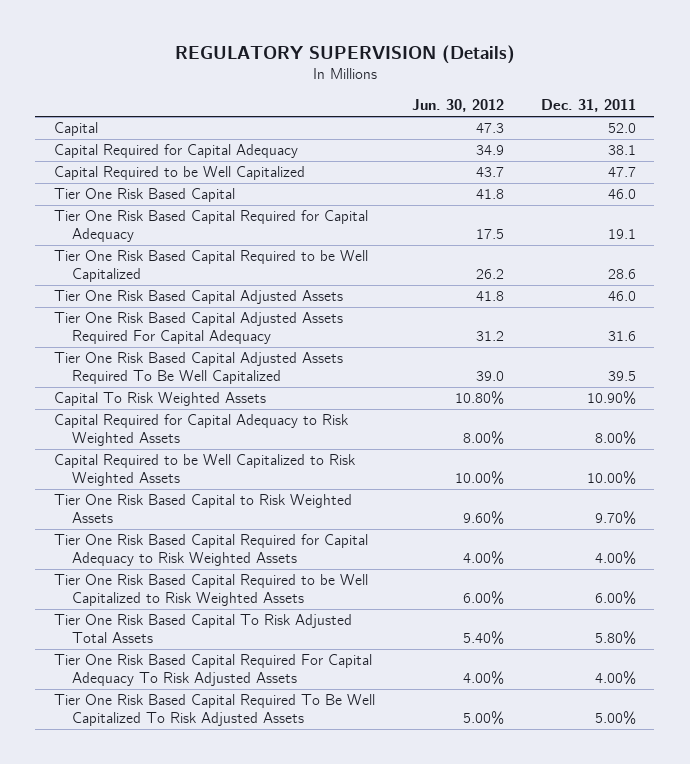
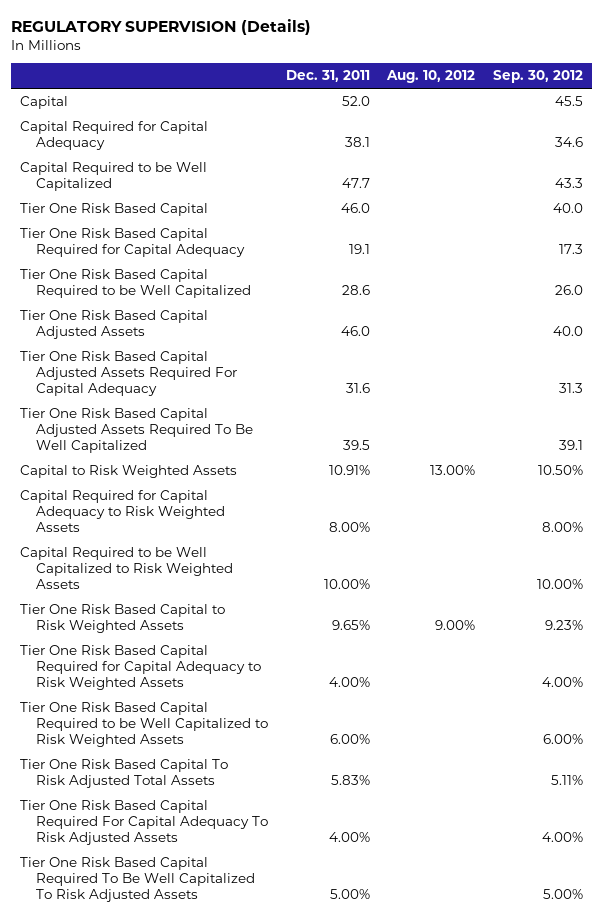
[411,99,504,113] Jun. 30, 2012 -> none
none -> [386,70,476,84] Aug. 10, 2012
none -> [492,70,583,84] Sep. 30, 2012
[53,392,266,407] Capital To Risk Weighted Assets -> [19,465,237,479] Capital to Risk Weighted Assets
[586,391,636,406] 10.90% -> [328,465,370,476] 10.91%
[594,510,636,525] 9.70% -> [331,620,370,631] 9.65%
[594,630,636,645] 5.80% -> [330,775,370,786] 5.83%

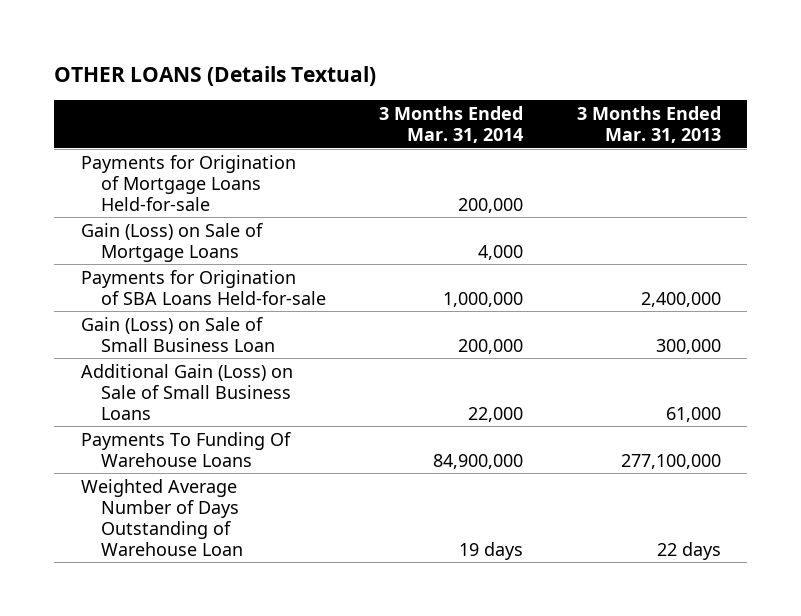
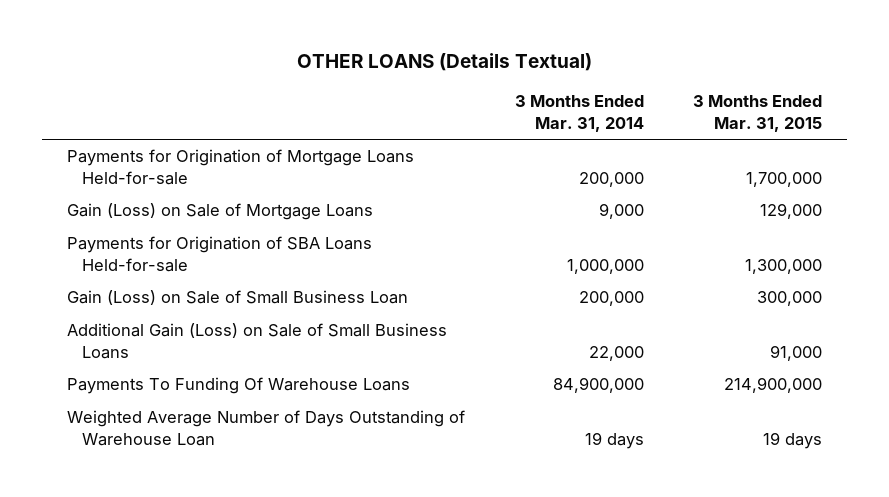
[576,105,721,143] 3 Months Ended Mar. 31, 2013 -> none
none -> [693,95,823,132] 3 Months Ended Mar. 31, 2015
[478,244,524,260] 4,000 -> [598,203,644,220] 9,000

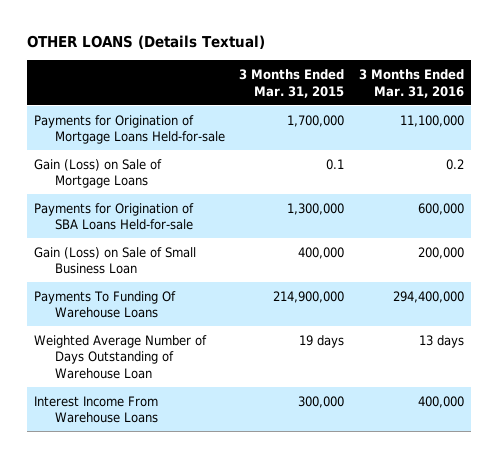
[514,95,644,132] 3 Months Ended Mar. 31, 2014 -> none
none -> [359,68,465,98] 3 Months Ended Mar. 31, 2016
[760,203,823,220] 129,000 -> [326,158,345,170] 0.1
[66,323,447,360] Additional Gain (Loss) on Sale of Small Business Loans -> none
[757,291,823,307] 300,000 -> [298,246,345,259] 400,000
none -> [34,395,159,424] Interest Income From Warehouse Loans

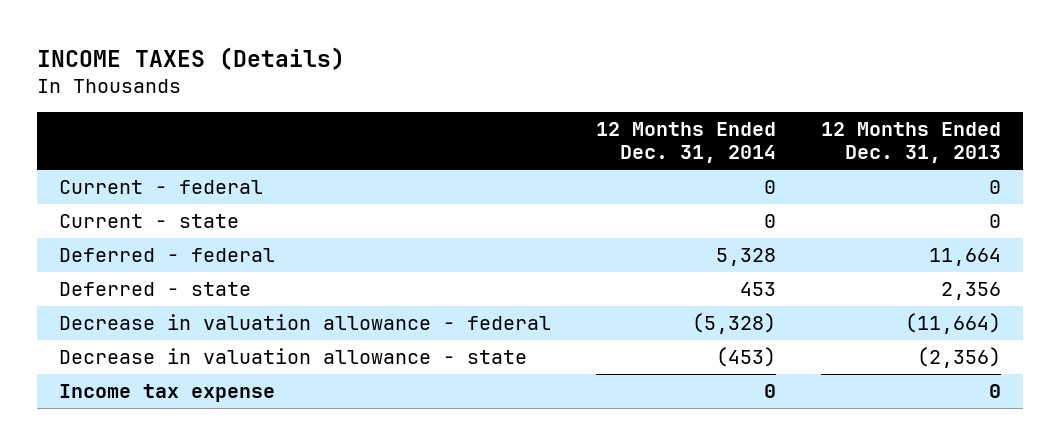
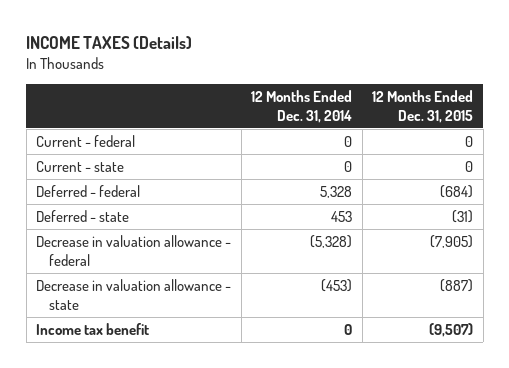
[820,122,1001,164] 12 Months Ended Dec. 31, 2013 -> none
none -> [372,89,474,123] 12 Months Ended Dec. 31, 2015
[59,384,276,403] Income tax expense -> [36,322,150,335] Income tax benefit

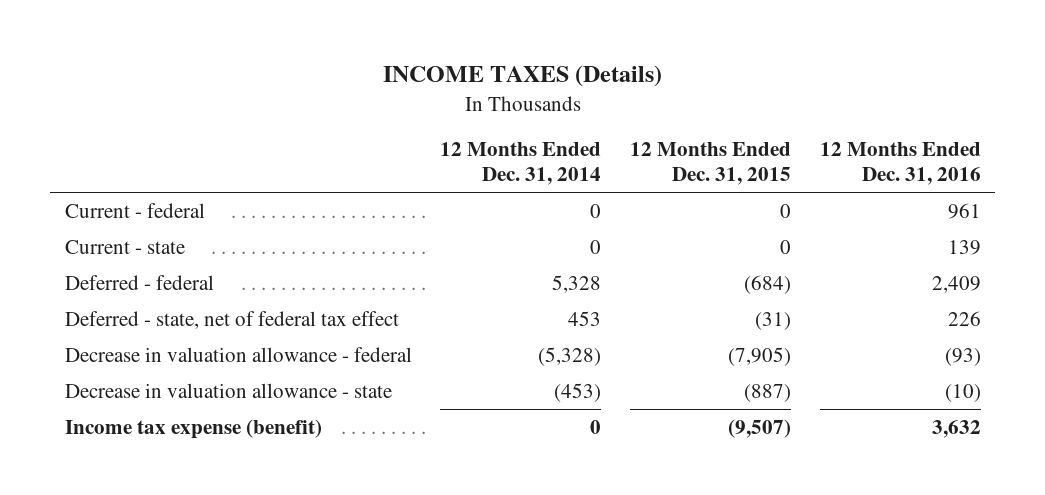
none -> [819,142,981,186] 12 Months Ended Dec. 31, 2016
[36,209,130,222] Deferred - state -> [64,310,399,329] Deferred - state, net of federal tax effect
[36,322,150,335] Income tax benefit -> [64,418,322,439] Income tax expense (benefit)

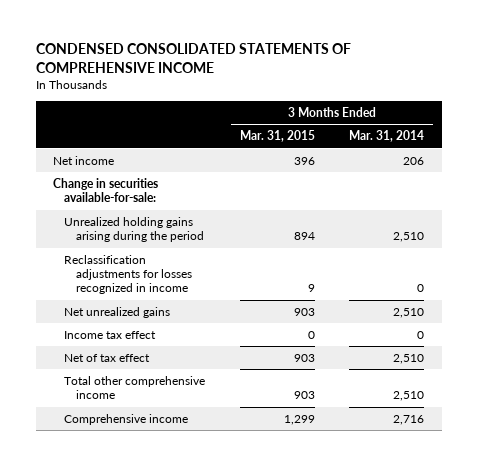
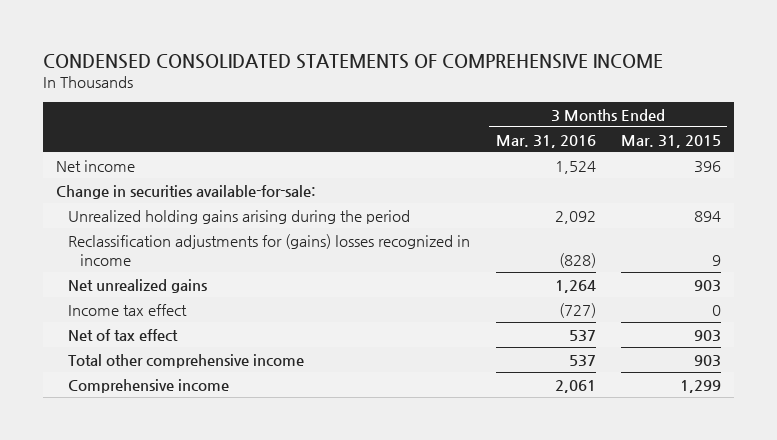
[349,130,425,143] Mar. 31, 2014 -> none
none -> [495,134,596,148] Mar. 31, 2016
[64,255,192,295] Reclassification adjustments for losses recognized in income -> [68,233,471,267] Reclassification adjustments for (gains) losses recognized in income

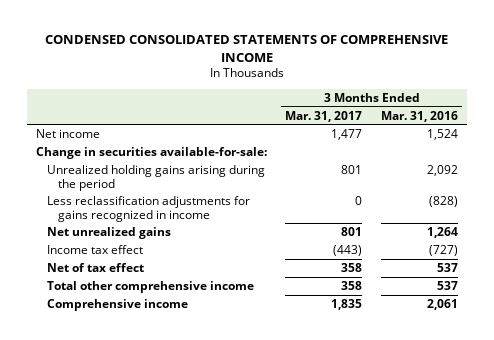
[621,134,722,148] Mar. 31, 2015 -> none
none -> [285,110,363,122] Mar. 31, 2017
[68,233,471,267] Reclassification adjustments for (gains) losses recognized in income -> [46,195,250,222] Less reclassification adjustments for gains recognized in income

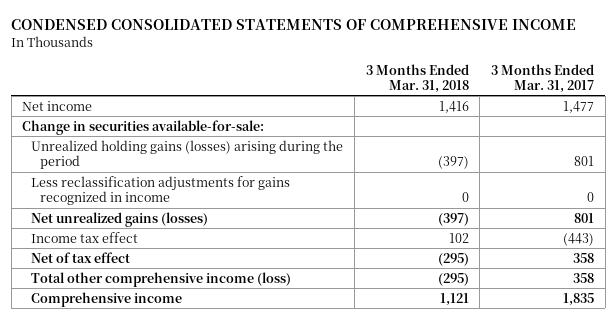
[380,110,458,122] Mar. 31, 2016 -> none
none -> [365,63,469,93] 3 Months Ended Mar. 31, 2018
[46,164,265,191] Unrealized holding gains arising during the period -> [31,139,344,169] Unrealized holding gains (losses) arising during the period
[46,226,171,239] Net unrealized gains -> [31,211,209,227] Net unrealized gains (losses)
[46,280,254,293] Total other comprehensive income -> [31,271,292,287] Total other comprehensive income (loss)

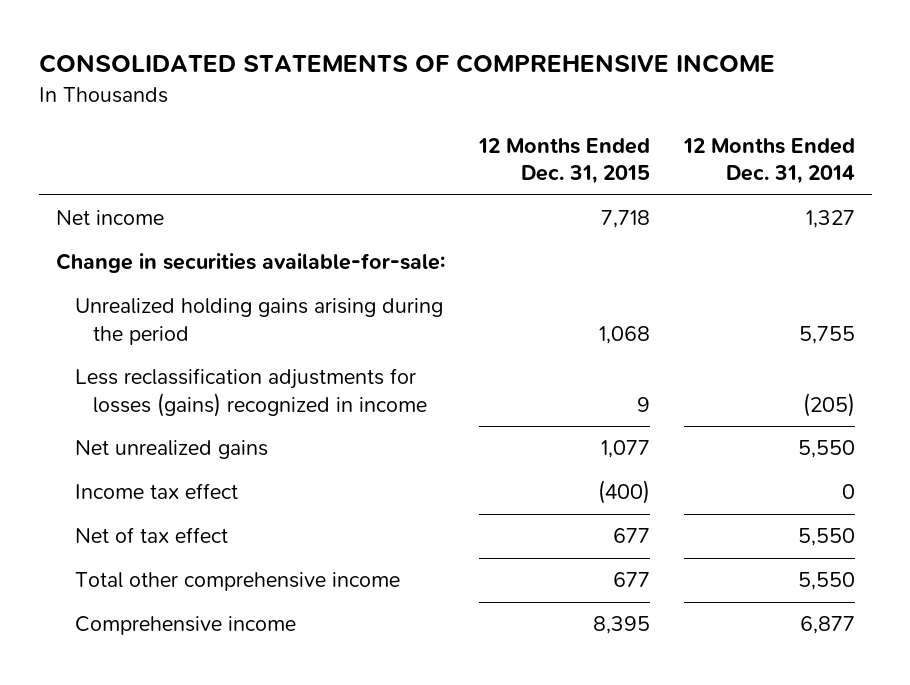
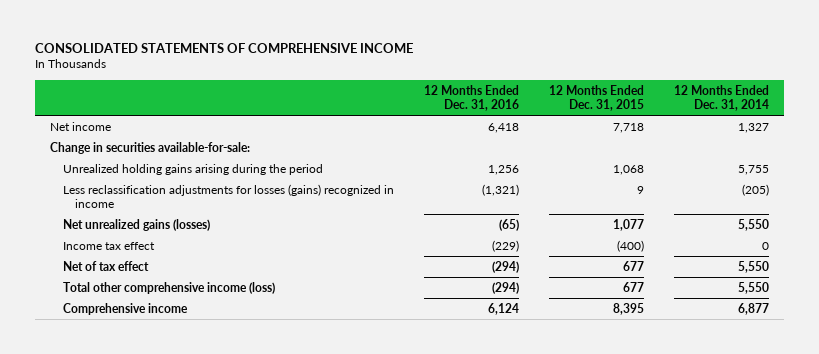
none -> [423,84,519,111] 12 Months Ended Dec. 31, 2016
[74,440,268,460] Net unrealized gains -> [62,218,210,231] Net unrealized gains (losses)
[74,572,400,592] Total other comprehensive income -> [62,281,275,294] Total other comprehensive income (loss)

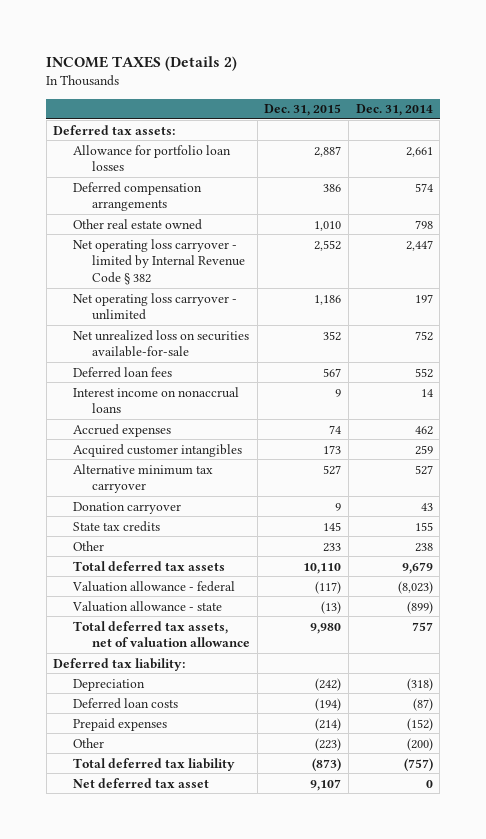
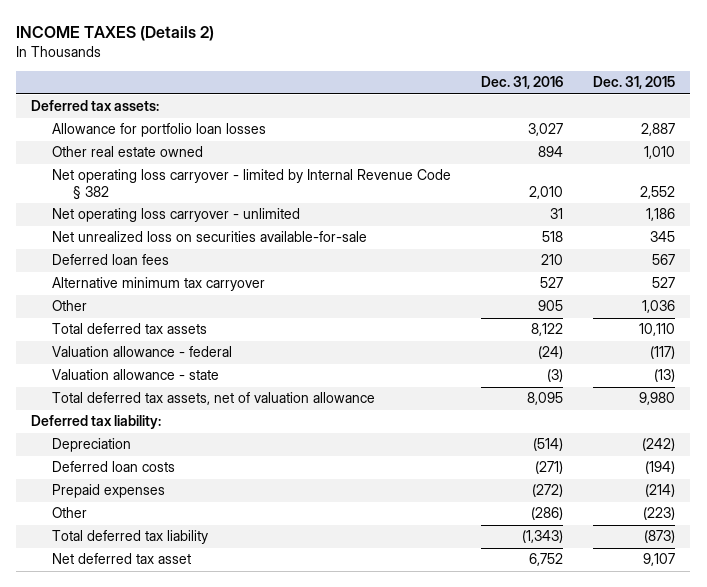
[355,104,433,117] Dec. 31, 2014 -> none
none -> [481,76,564,90] Dec. 31, 2016
[72,181,202,212] Deferred compensation arrangements -> none
[323,330,342,341] 352 -> [650,231,676,243] 345
[72,386,239,414] Interest income on nonaccrual loans -> none
[72,423,171,437] Accrued expenses -> none
[72,443,242,457] Acquired customer intangibles -> none
[72,501,181,514] Donation carryover -> none
[72,520,160,532] State tax credits -> none
[323,542,342,552] 233 -> [642,300,676,314] 1,036

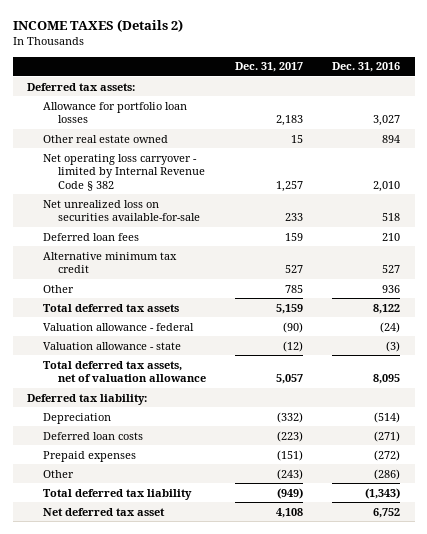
[593,76,676,90] Dec. 31, 2015 -> none
none -> [235,62,304,73] Dec. 31, 2017
[52,208,301,223] Net operating loss carryover - unlimited -> none
[52,277,266,292] Alternative minimum tax carryover -> [42,251,177,274] Alternative minimum tax credit
[538,300,564,312] 905 -> [382,284,401,293] 936

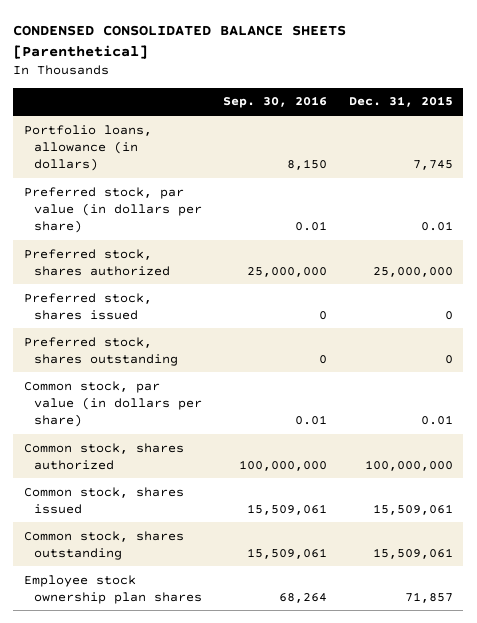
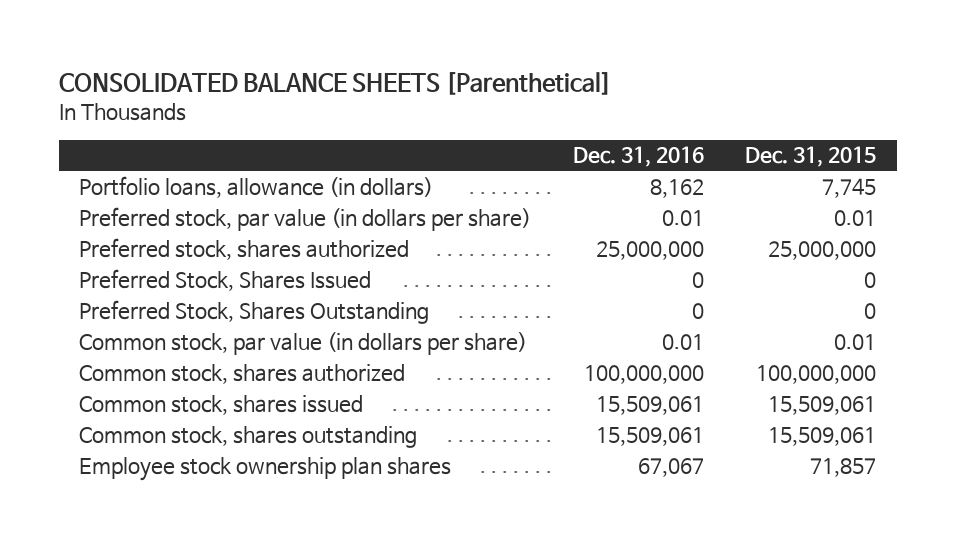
[13,24,347,59] CONDENSED CONSOLIDATED BALANCE SHEETS [Parenthetical] -> [58,71,612,95] CONSOLIDATED BALANCE SHEETS [Parenthetical]
[223,96,328,109] Sep. 30, 2016 -> none
none -> [572,146,704,168] Dec. 31, 2016
[24,292,153,320] Preferred stock, shares issued -> [79,268,372,291] Preferred Stock, Shares Issued
[24,336,178,366] Preferred stock, shares outstanding -> [79,299,430,324] Preferred Stock, Shares Outstanding

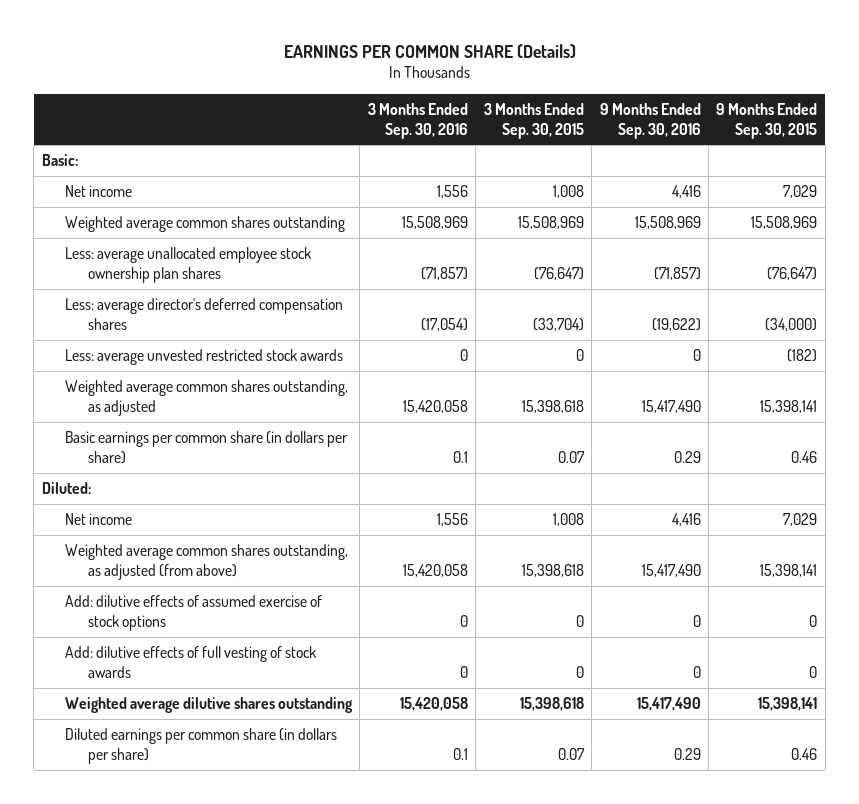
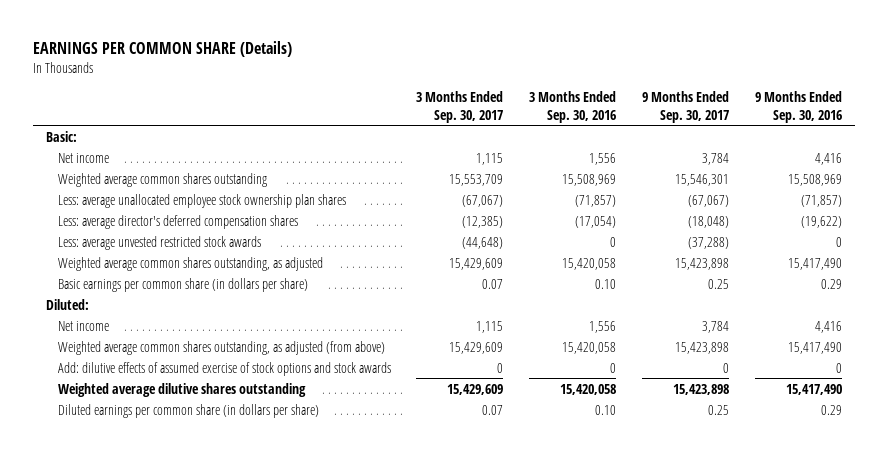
[483,102,584,139] 3 Months Ended Sep. 30, 2015 -> none
[716,102,818,139] 9 Months Ended Sep. 30, 2015 -> none
none -> [416,91,504,123] 3 Months Ended Sep. 30, 2017
none -> [641,91,729,123] 9 Months Ended Sep. 30, 2017
[452,450,468,463] 0.1 -> [595,278,617,289] 0.10
[64,645,317,678] Add: dilutive effects of full vesting of stock awards -> none
[64,594,322,631] Add: dilutive effects of assumed exercise of stock options -> [57,361,391,376] Add: dilutive effects of assumed exercise of stock options and stock awards
[452,747,468,760] 0.1 -> [595,404,617,415] 0.10

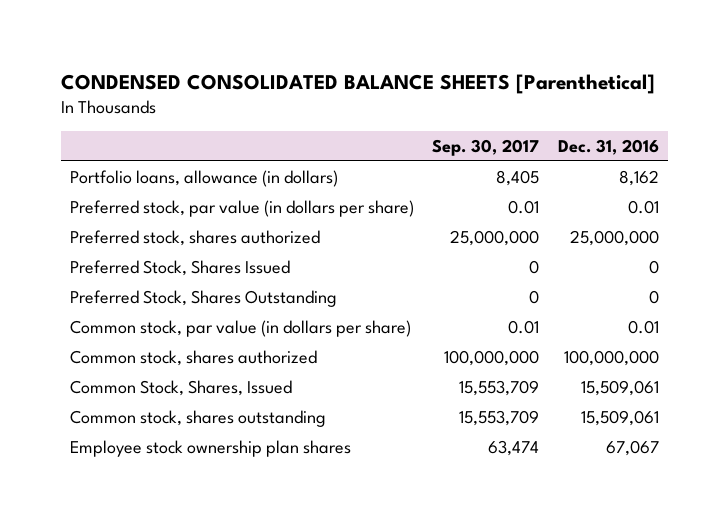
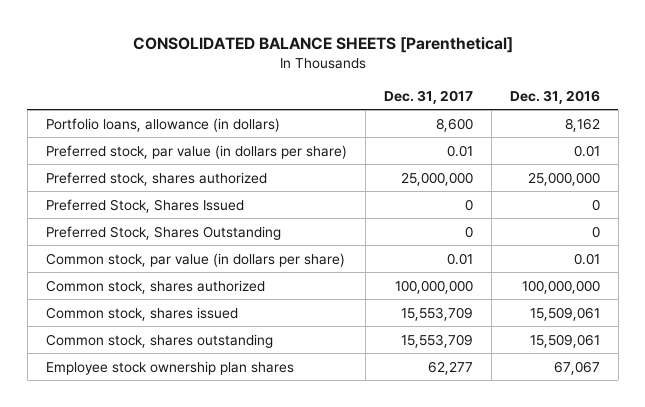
[60,73,655,94] CONDENSED CONSOLIDATED BALANCE SHEETS [Parenthetical] -> [132,37,513,54] CONSOLIDATED BALANCE SHEETS [Parenthetical]
[432,138,540,156] Sep. 30, 2017 -> none
none -> [383,89,473,104] Dec. 31, 2017
[69,379,292,396] Common Stock, Shares, Issued -> [45,306,238,321] Common stock, shares issued

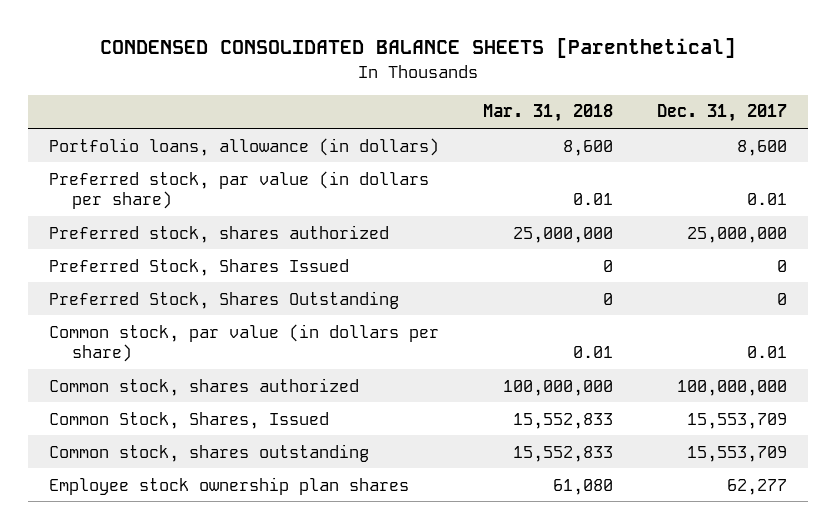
[132,37,513,54] CONSOLIDATED BALANCE SHEETS [Parenthetical] -> [99,38,736,59] CONDENSED CONSOLIDATED BALANCE SHEETS [Parenthetical]
[509,89,600,104] Dec. 31, 2016 -> none
none -> [482,104,613,123] Mar. 31, 2018
[45,306,238,321] Common stock, shares issued -> [49,411,330,429] Common Stock, Shares, Issued

